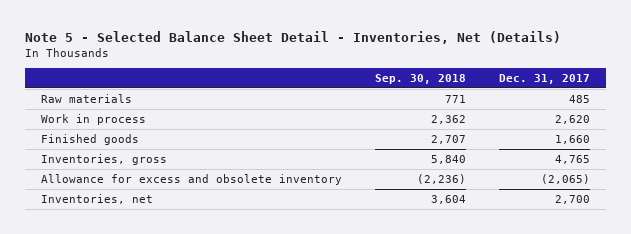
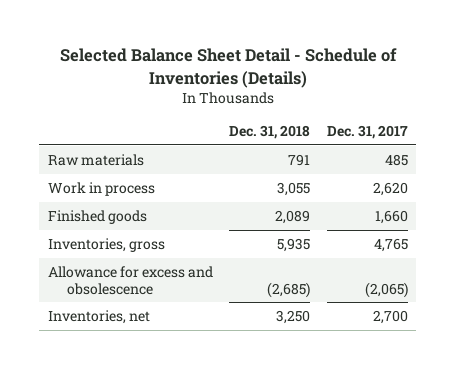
[24,30,561,44] Note 5 - Selected Balance Sheet Detail - Inventories, Net (Details) -> [59,48,397,88] Selected Balance Sheet Detail - Schedule of Inventories (Details)
[374,73,466,84] Sep. 30, 2018 -> none
none -> [229,124,311,139] Dec. 31, 2018
[41,174,343,186] Allowance for excess and obsolete inventory -> [47,265,213,295] Allowance for excess and obsolescence

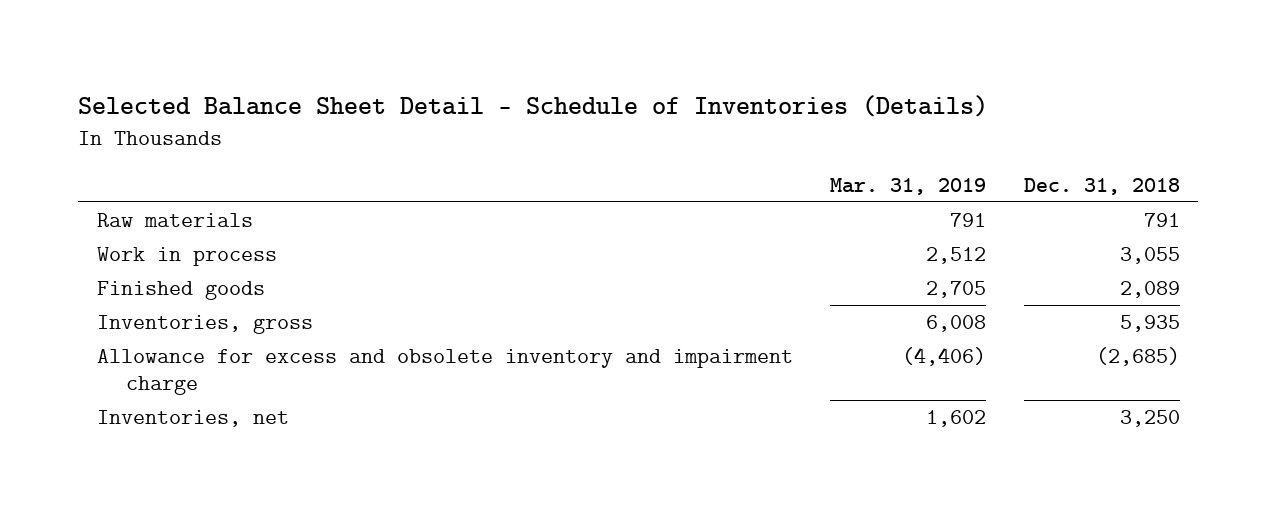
[326,124,408,139] Dec. 31, 2017 -> none
none -> [830,177,987,195] Mar. 31, 2019
[47,265,213,295] Allowance for excess and obsolescence -> [96,348,793,396] Allowance for excess and obsolete inventory and impairment charge

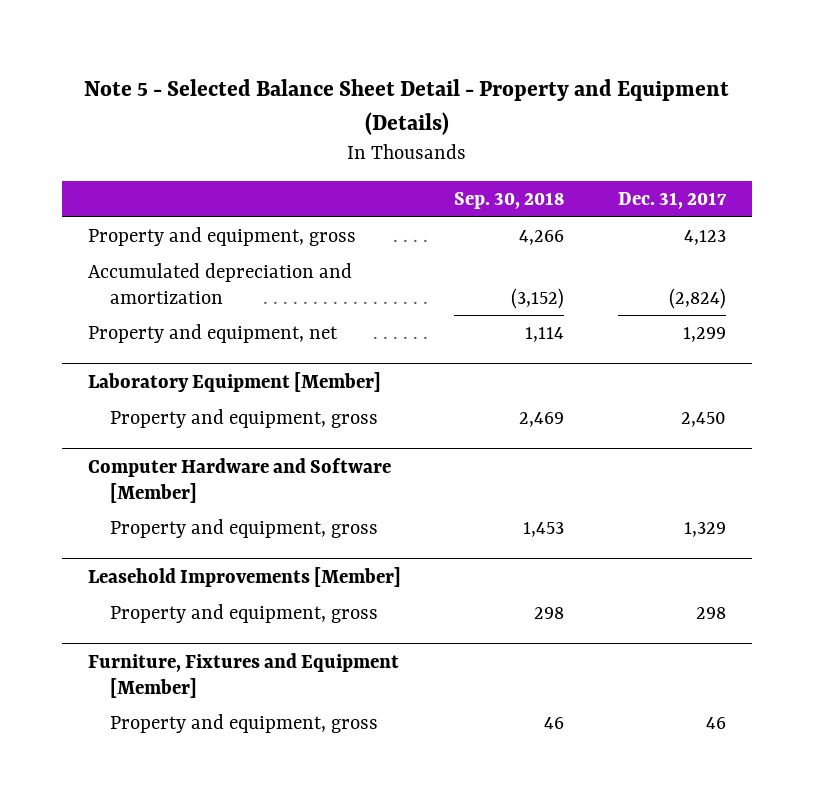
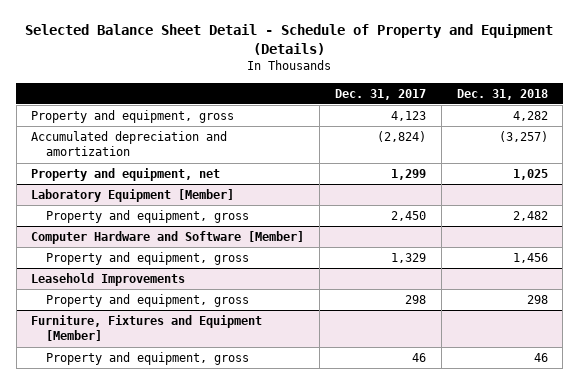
[83,78,729,135] Note 5 - Selected Balance Sheet Detail - Property and Equipment (Details) -> [25,24,554,55] Selected Balance Sheet Detail - Schedule of Property and Equipment (Details)
[454,192,565,210] Sep. 30, 2018 -> none
none -> [456,88,548,100] Dec. 31, 2018
[88,566,402,587] Leasehold Improvements [Member] -> [31,273,186,287] Leasehold Improvements

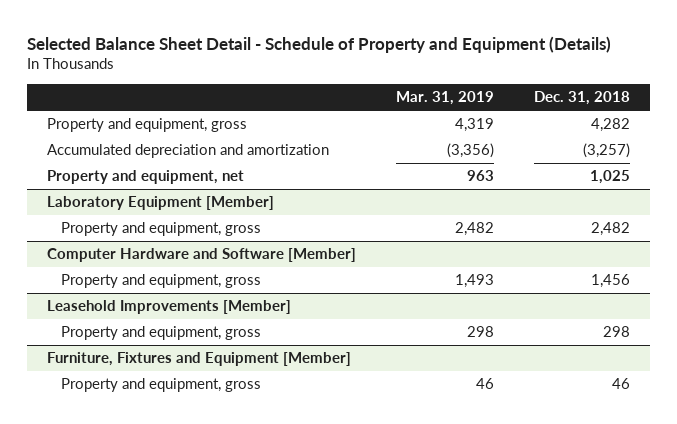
[334,88,426,100] Dec. 31, 2017 -> none
none -> [395,91,494,106] Mar. 31, 2019
[31,273,186,287] Leasehold Improvements -> [46,300,291,315] Leasehold Improvements [Member]

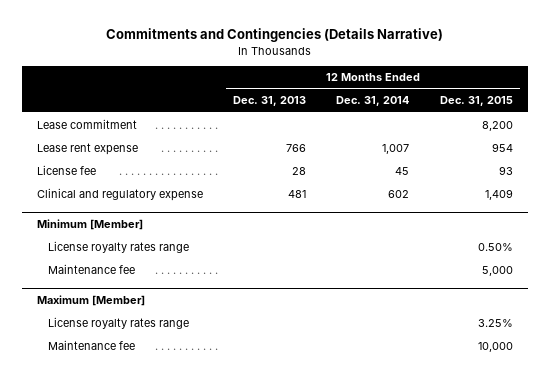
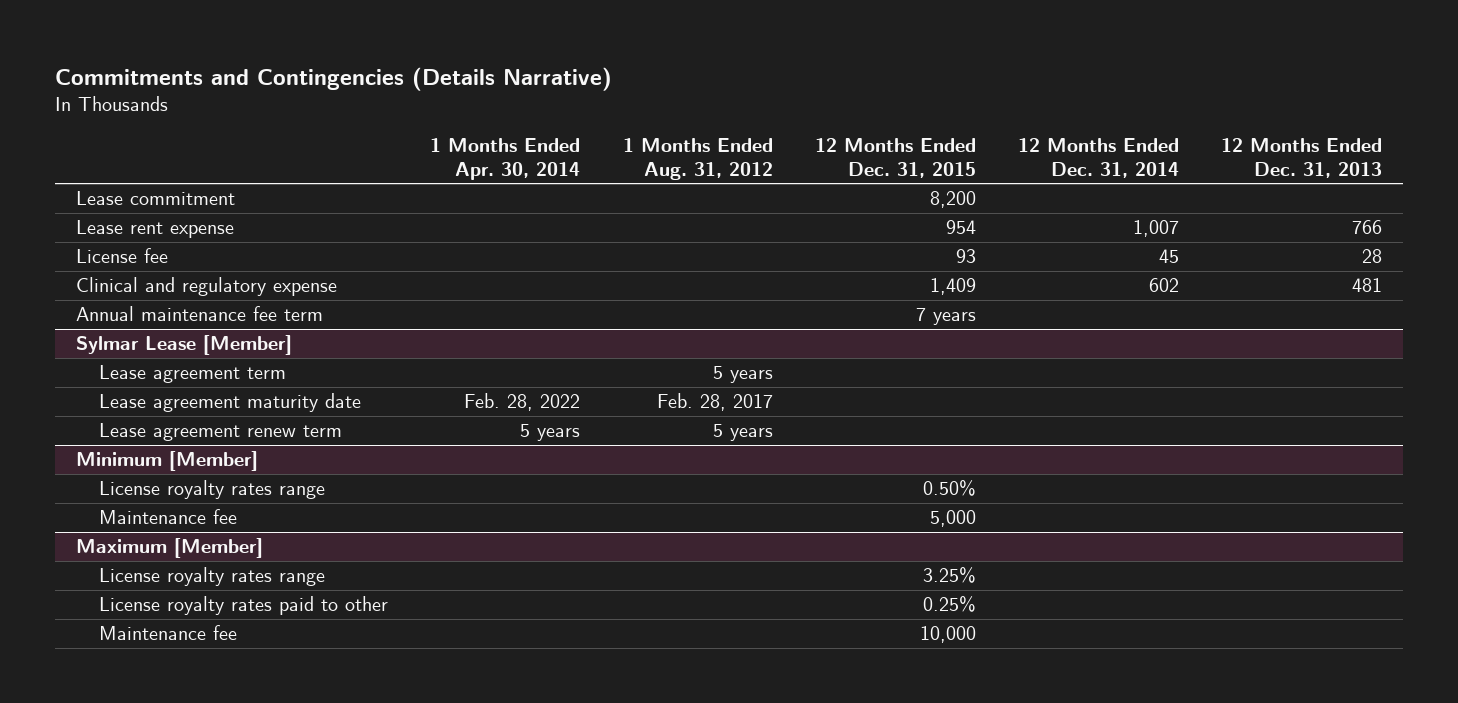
none -> [430,137,581,180] 1 Months Ended Apr. 30, 2014
none -> [622,137,773,180] 1 Months Ended Aug. 31, 2012
none -> [76,306,324,322] Annual maintenance fee term
none -> [76,335,293,356] Sylmar Lease [Member]
none -> [99,365,287,384] Lease agreement term
none -> [99,393,362,413] Lease agreement maturity date
none -> [99,423,343,442] Lease agreement renew term
none -> [99,596,389,616] License royalty rates paid to other

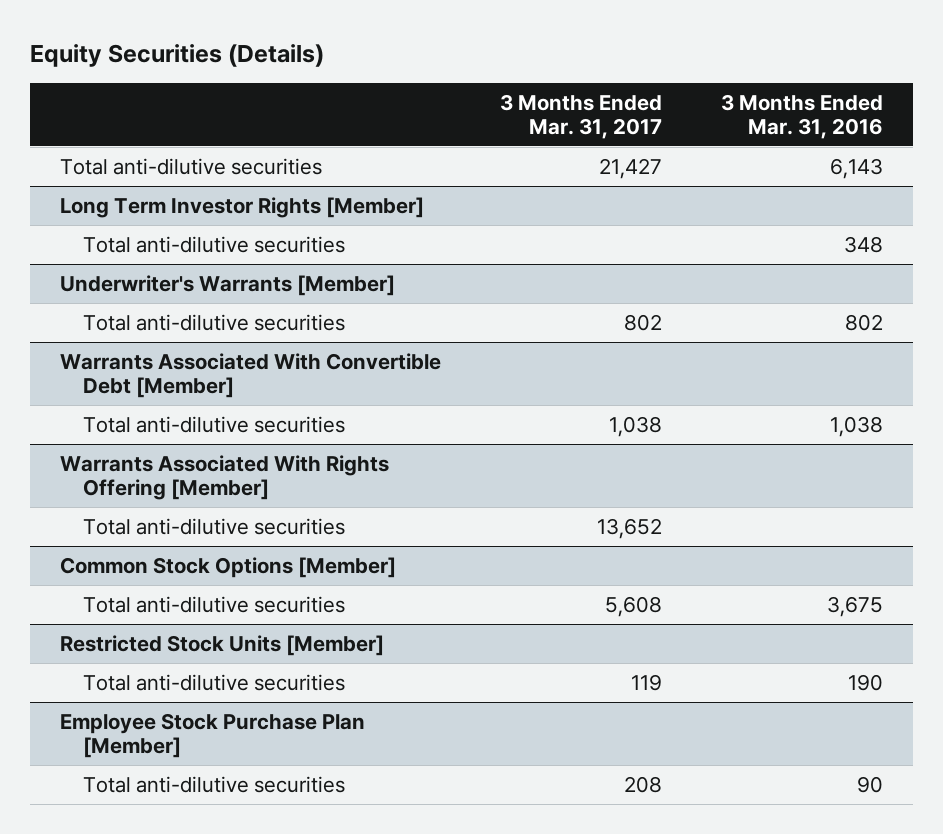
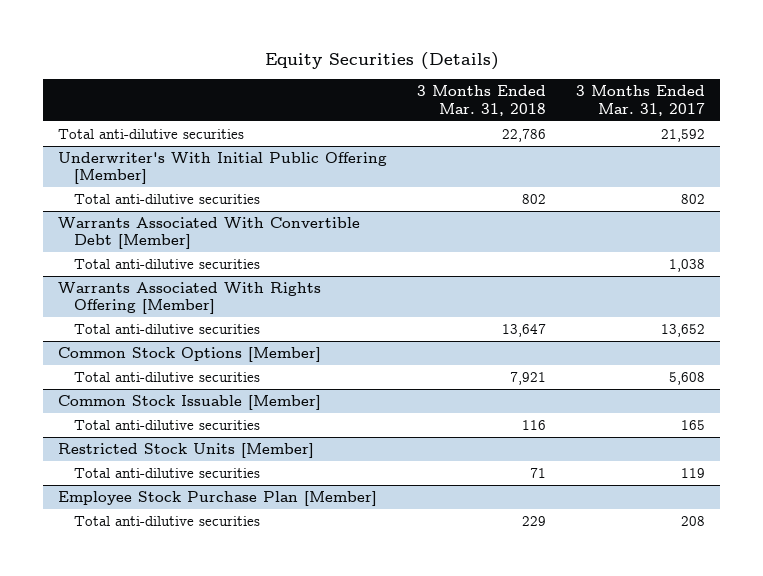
[721,93,884,140] 3 Months Ended Mar. 31, 2016 -> none
none -> [417,85,547,116] 3 Months Ended Mar. 31, 2018
[59,196,424,218] Long Term Investor Rights [Member] -> none
[82,235,345,253] Total anti-dilutive securities -> none
[599,157,663,179] 21,427 -> [661,129,706,143] 21,592
[59,274,395,296] Underwriter's Warrants [Member] -> [57,152,387,185] Underwriter's With Initial Public Offering [Member]
none -> [57,395,321,411] Common Stock Issuable [Member]
none -> [74,420,261,431] Total anti-dilutive securities

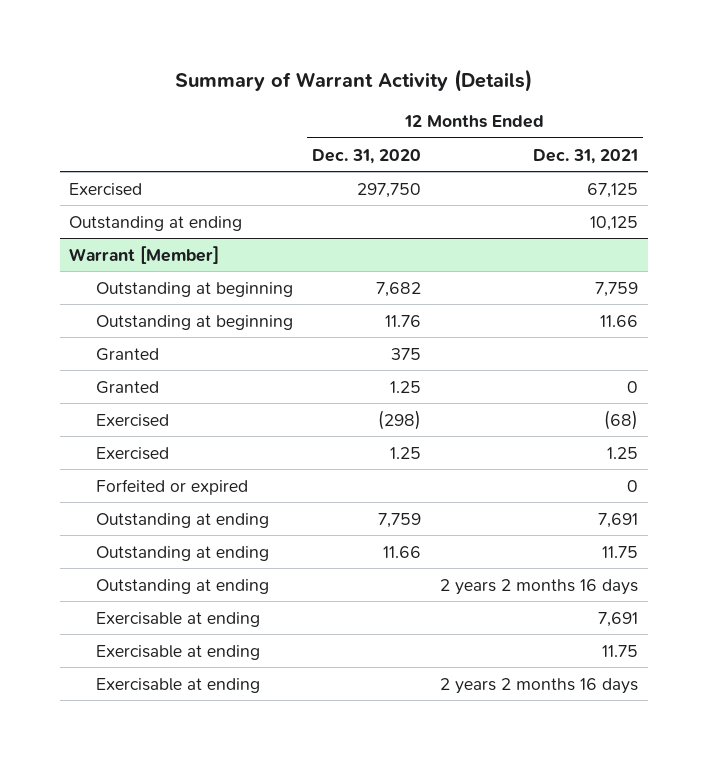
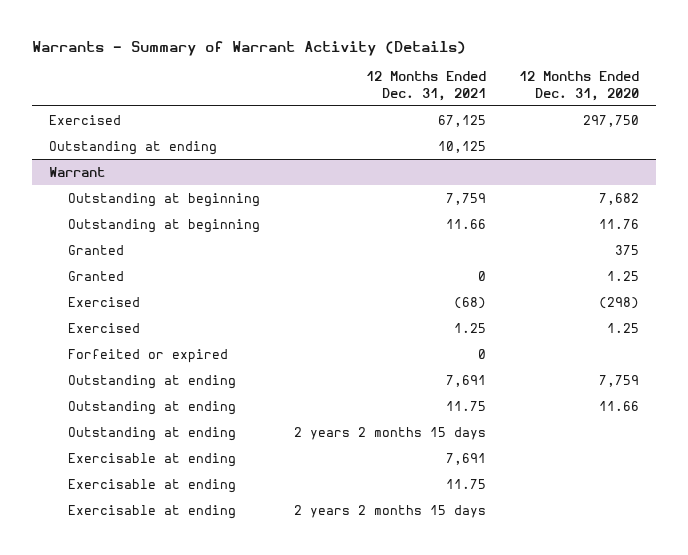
[174,68,532,92] Summary of Warrant Activity (Details) -> [32,40,467,56] Warrants - Summary of Warrant Activity (Details)
[69,245,220,264] Warrant [Member] -> [49,166,106,177] Warrant
[440,578,639,595] 2 years 2 months 16 days -> [293,426,486,440] 2 years 2 months 15 days
[440,677,639,694] 2 years 2 months 16 days -> [293,504,486,518] 2 years 2 months 15 days

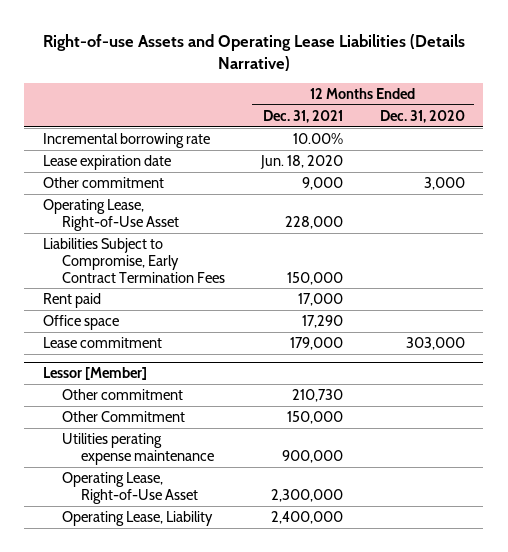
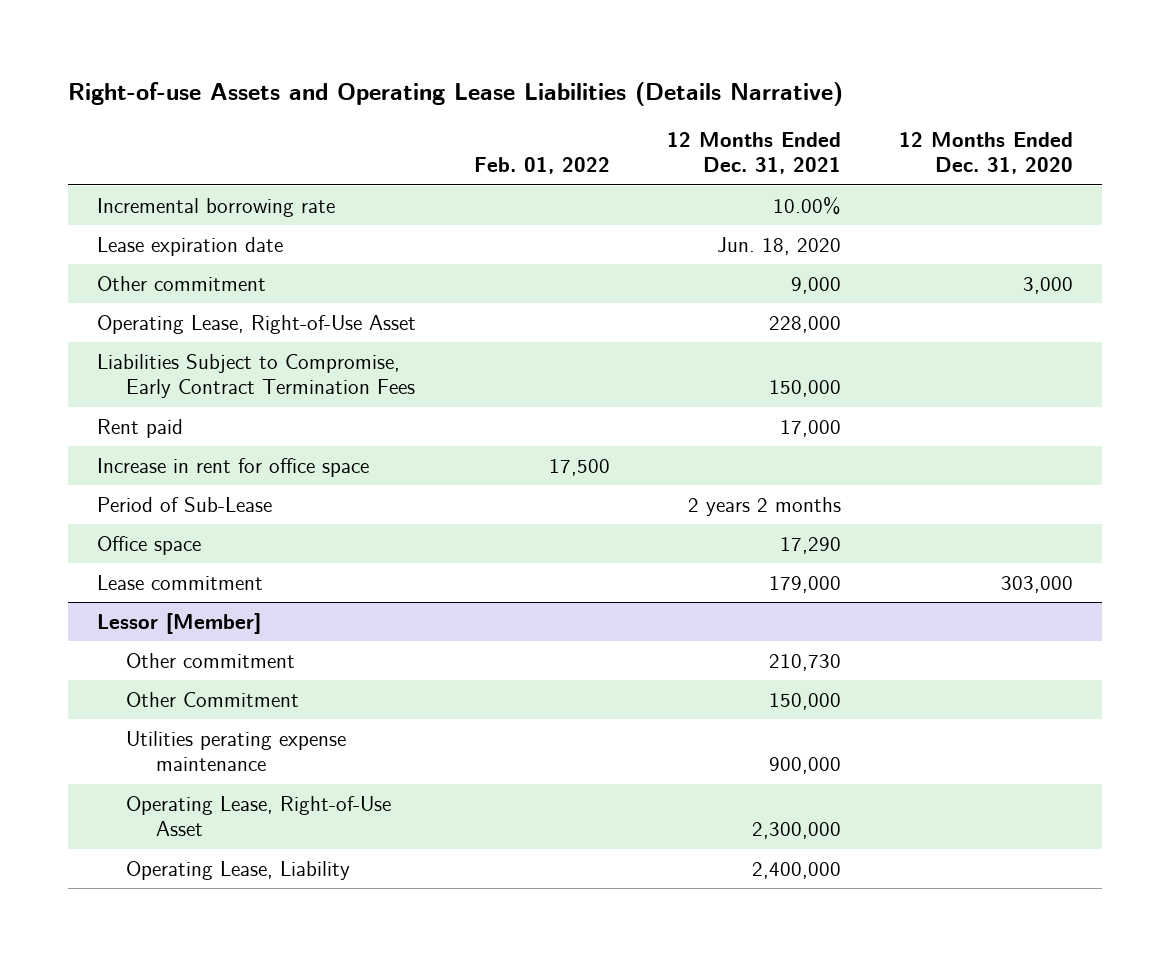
none -> [473,157,610,175] Feb. 01, 2022
none -> [96,457,369,477] Increase in rent for office space
none -> [96,496,272,512] Period of Sub-Lease

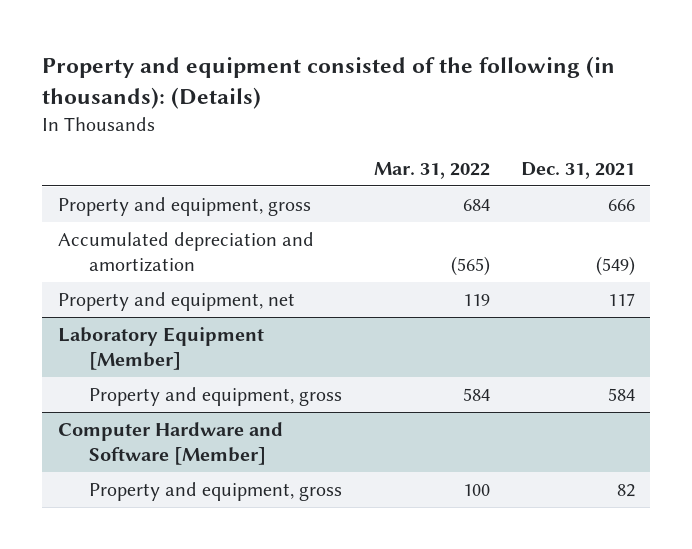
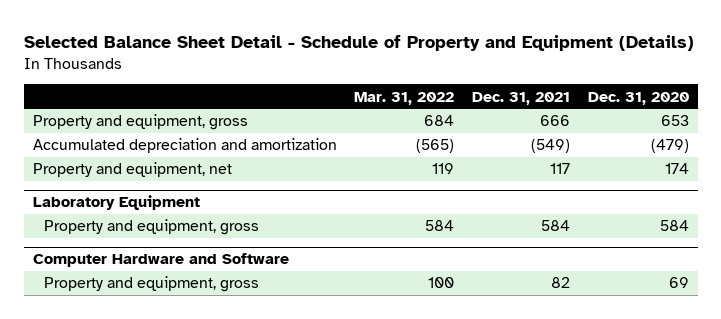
[42,55,616,109] Property and equipment consisted of the following (in thousands): (Details) -> [23,34,694,51] Selected Balance Sheet Detail - Schedule of Property and Equipment (Details)
none -> [587,91,689,105] Dec. 31, 2020
[57,326,264,370] Laboratory Equipment [Member] -> [32,195,200,211] Laboratory Equipment
[57,421,283,465] Computer Hardware and Software [Member] -> [32,253,289,268] Computer Hardware and Software

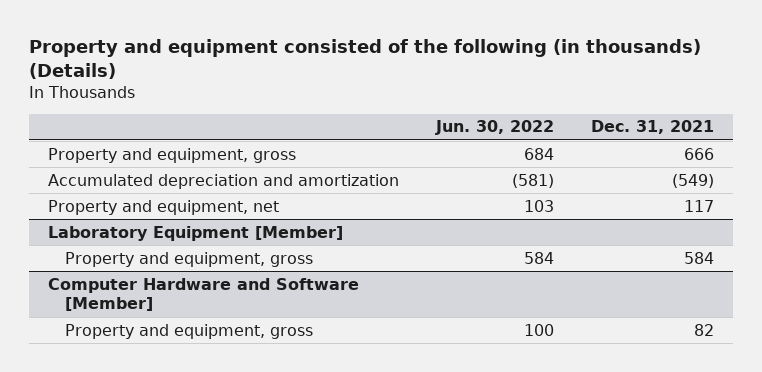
[23,34,694,51] Selected Balance Sheet Detail - Schedule of Property and Equipment (Details) -> [28,38,701,80] Property and equipment consisted of the following (in thousands) (Details)
[354,91,455,105] Mar. 31, 2022 -> none
[587,91,689,105] Dec. 31, 2020 -> none
none -> [435,120,555,136] Jun. 30, 2022
[32,195,200,211] Laboratory Equipment -> [47,225,343,241] Laboratory Equipment [Member]
[32,253,289,268] Computer Hardware and Software -> [47,277,359,312] Computer Hardware and Software [Member]

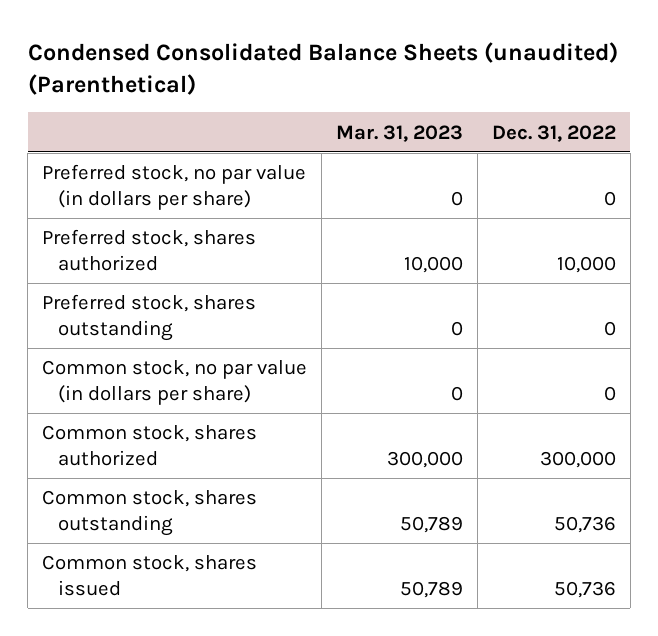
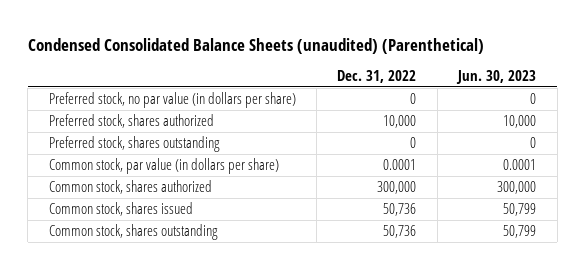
[336,124,464,142] Mar. 31, 2023 -> none
none -> [456,70,537,85] Jun. 30, 2023
[42,360,308,405] Common stock, no par value (in dollars per share) -> [48,158,279,175] Common stock, par value (in dollars per share)
[603,385,616,401] 0 -> [383,159,417,171] 0.0001
[42,490,258,536] Common stock, shares outstanding -> [48,224,218,241] Common stock, shares outstanding

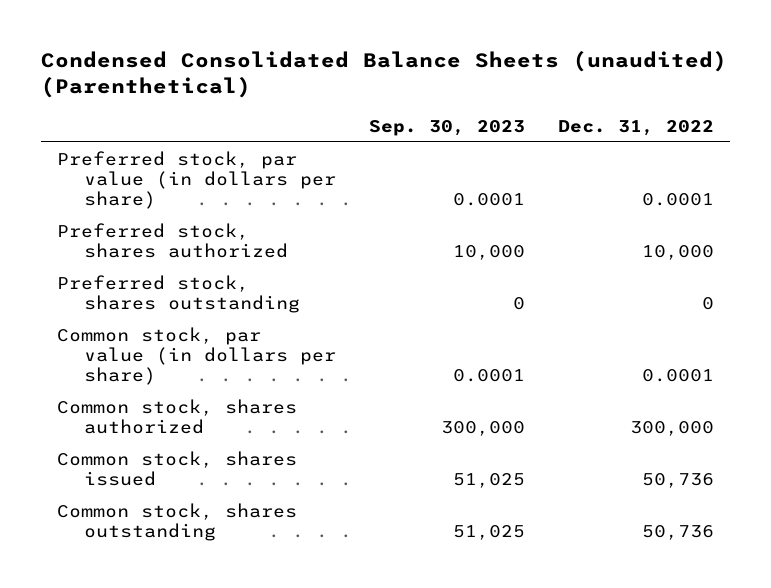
[456,70,537,85] Jun. 30, 2023 -> none
none -> [368,119,525,136] Sep. 30, 2023
[48,92,296,109] Preferred stock, no par value (in dollars per share) -> [57,150,336,209] Preferred stock, par value (in dollars per share)
[410,93,417,105] 0 -> [641,192,714,206] 0.0001

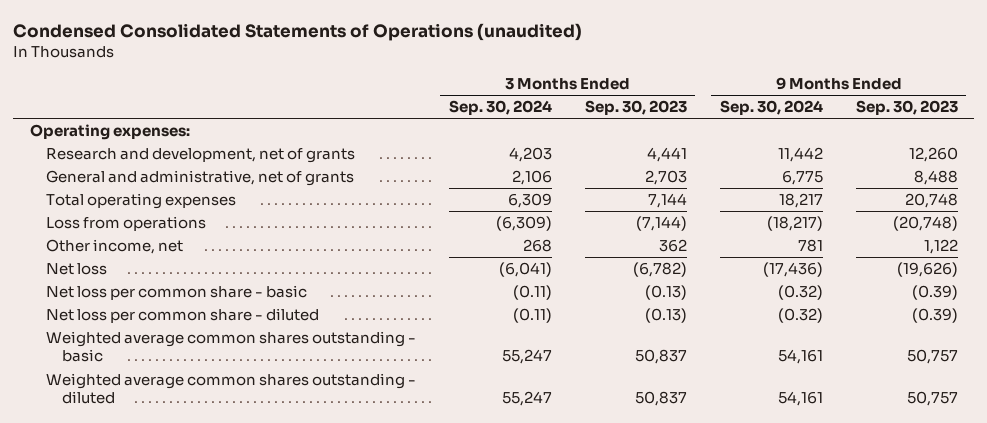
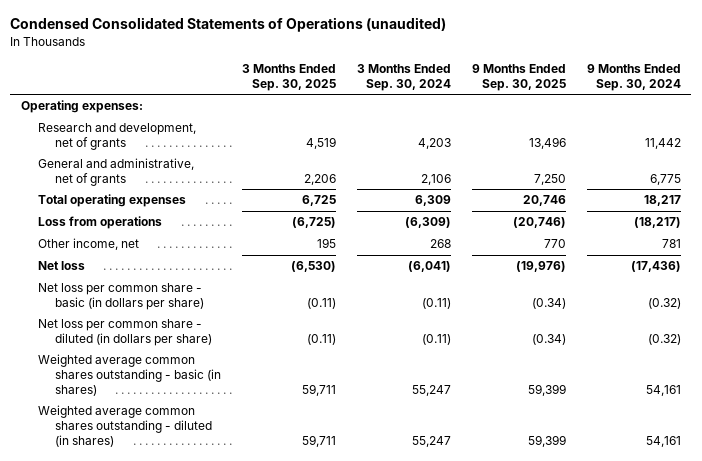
[584,100,687,116] Sep. 30, 2023 -> none
[855,100,958,116] Sep. 30, 2023 -> none
none -> [242,63,337,91] 3 Months Ended Sep. 30, 2025
none -> [471,63,566,91] 9 Months Ended Sep. 30, 2025
[45,285,307,301] Net loss per common share - basic -> [38,283,205,310] Net loss per common share - basic (in dollars per share)
[45,308,319,324] Net loss per common share - diluted -> [38,319,213,346] Net loss per common share - diluted (in dollars per share)
[45,331,416,363] Weighted average common shares outstanding - basic -> [38,354,222,396] Weighted average common shares outstanding - basic (in shares)
[45,373,416,405] Weighted average common shares outstanding - diluted -> [38,405,213,447] Weighted average common shares outstanding - diluted (in shares)

